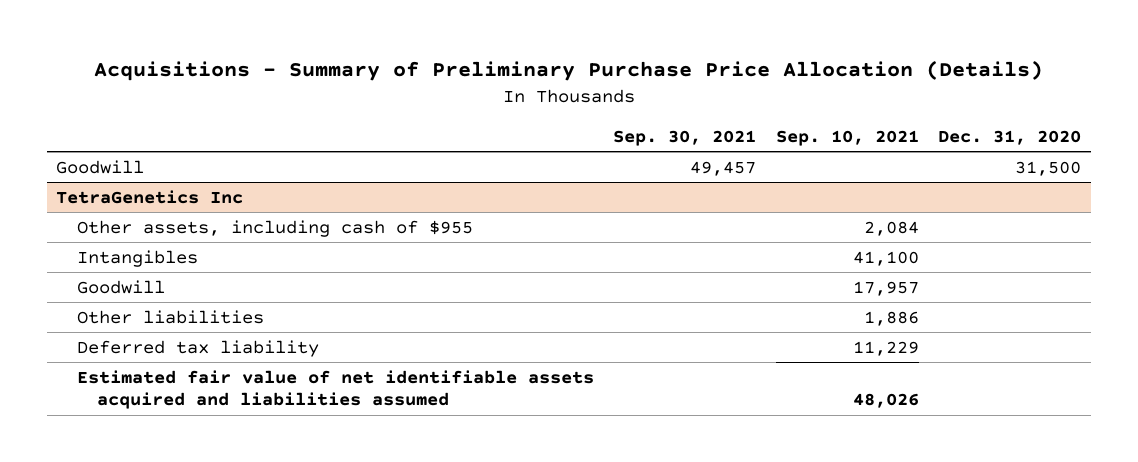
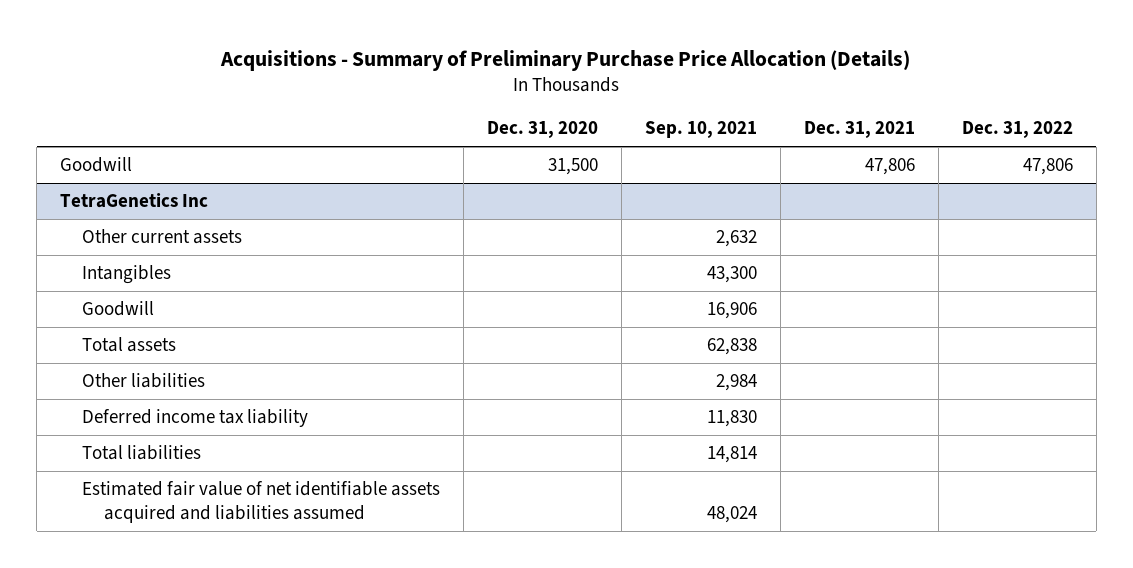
[613,129,757,146] Sep. 30, 2021 -> none
none -> [803,121,915,139] Dec. 31, 2021
none -> [961,121,1073,139] Dec. 31, 2022
[76,219,473,237] Other assets, including cash of $955 -> [81,229,242,245] Other current assets
[863,220,919,236] 2,084 -> [715,230,757,248] 2,632
[852,250,919,266] 41,100 -> [706,266,757,284] 43,300
[852,280,919,296] 17,957 -> [706,302,757,320] 16,906
none -> [81,337,176,353] Total assets
[863,310,919,326] 1,886 -> [715,374,757,392] 2,984
[76,339,319,357] Deferred tax liability -> [81,409,308,428] Deferred income tax liability
[852,340,919,356] 11,229 -> [706,410,757,428] 11,830
none -> [81,445,201,461] Total liabilities
[852,393,919,409] 48,026 -> [706,505,757,523] 48,024

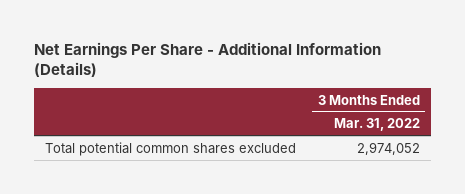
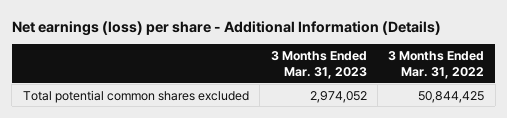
[34,41,382,78] Net Earnings Per Share - Additional Information (Details) -> [11,20,441,36] Net earnings (loss) per share - Additional Information (Details)
none -> [270,51,367,80] 3 Months Ended Mar. 31, 2023
[356,141,420,155] 2,974,052 -> [418,90,485,103] 50,844,425

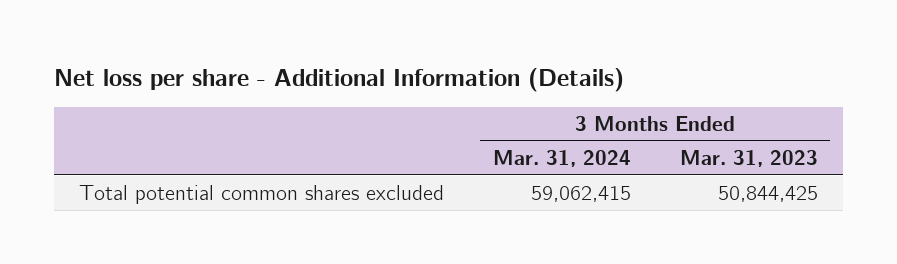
[11,20,441,36] Net earnings (loss) per share - Additional Information (Details) -> [53,68,624,93] Net loss per share - Additional Information (Details)
[388,51,485,80] 3 Months Ended Mar. 31, 2022 -> none
none -> [492,150,631,168] Mar. 31, 2024
[309,90,367,103] 2,974,052 -> [717,186,818,203] 50,844,425

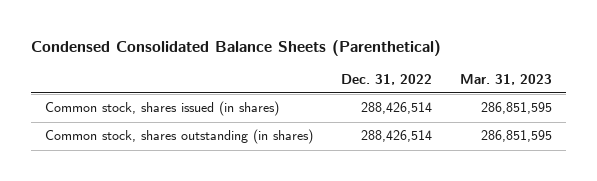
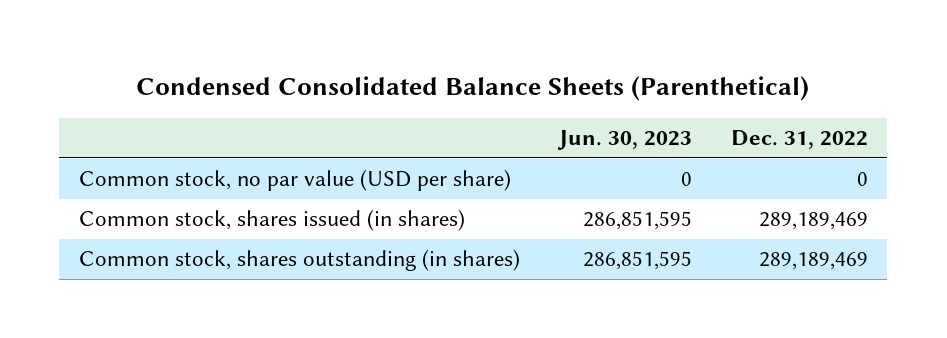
[459,73,552,85] Mar. 31, 2023 -> none
none -> [556,130,692,151] Jun. 30, 2023
none -> [78,169,511,192] Common stock, no par value (USD per share)
[360,102,432,115] 288,426,514 -> [758,212,868,231] 289,189,469
[360,130,432,143] 288,426,514 -> [758,252,868,271] 289,189,469

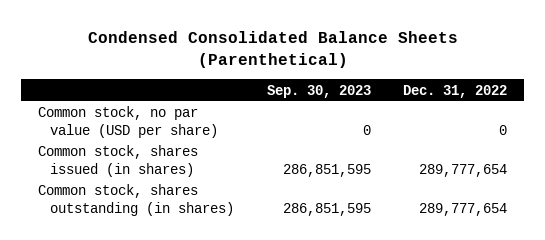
[556,130,692,151] Jun. 30, 2023 -> none
none -> [266,84,371,98] Sep. 30, 2023
[758,212,868,231] 289,189,469 -> [419,164,508,178] 289,777,654
[758,252,868,271] 289,189,469 -> [419,203,508,217] 289,777,654

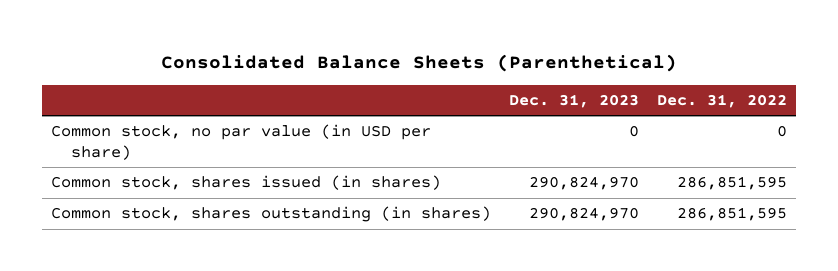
[87,31,458,69] Condensed Consolidated Balance Sheets (Parenthetical) -> [160,53,677,72] Consolidated Balance Sheets (Parenthetical)
[266,84,371,98] Sep. 30, 2023 -> none
none -> [508,93,639,108] Dec. 31, 2023
[37,106,219,139] Common stock, no par value (USD per share) -> [50,124,431,160] Common stock, no par value (in USD per share)
[419,164,508,178] 289,777,654 -> [677,176,788,191] 286,851,595
[419,203,508,217] 289,777,654 -> [677,207,788,222] 286,851,595

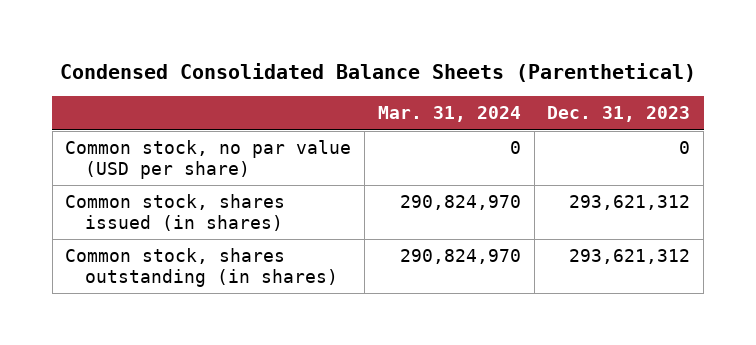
[160,53,677,72] Consolidated Balance Sheets (Parenthetical) -> [59,62,696,82] Condensed Consolidated Balance Sheets (Parenthetical)
[657,93,788,108] Dec. 31, 2022 -> none
none -> [377,106,521,123] Mar. 31, 2024
[50,124,431,160] Common stock, no par value (in USD per share) -> [65,140,352,179] Common stock, no par value (USD per share)
[528,176,639,191] 290,824,970 -> [569,195,691,211] 293,621,312
[528,207,639,222] 290,824,970 -> [569,249,691,265] 293,621,312

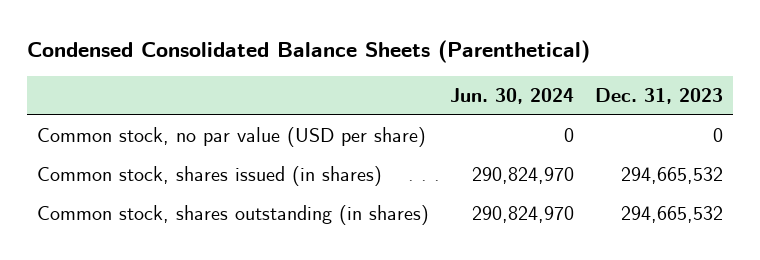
[377,106,521,123] Mar. 31, 2024 -> none
none -> [449,88,574,105] Jun. 30, 2024
[569,195,691,211] 293,621,312 -> [620,167,723,185] 294,665,532
[569,249,691,265] 293,621,312 -> [620,206,723,224] 294,665,532

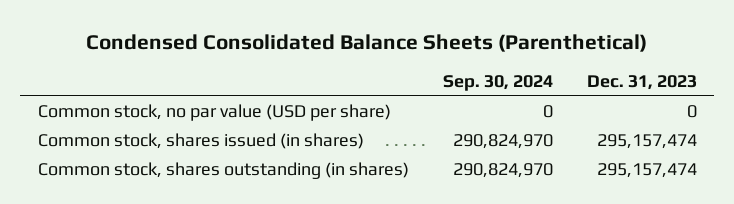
[449,88,574,105] Jun. 30, 2024 -> none
none -> [442,75,553,92] Sep. 30, 2024
[620,167,723,185] 294,665,532 -> [596,134,697,150] 295,157,474
[620,206,723,224] 294,665,532 -> [596,163,697,179] 295,157,474

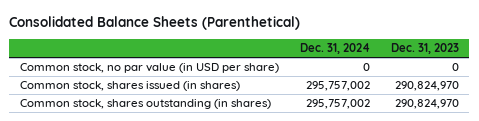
[86,33,648,52] Condensed Consolidated Balance Sheets (Parenthetical) -> [9,16,301,31] Consolidated Balance Sheets (Parenthetical)
[442,75,553,92] Sep. 30, 2024 -> none
none -> [299,43,370,55] Dec. 31, 2024
[37,104,391,122] Common stock, no par value (USD per share) -> [19,63,279,74] Common stock, no par value (in USD per share)
[596,134,697,150] 295,157,474 -> [394,81,459,92] 290,824,970
[596,163,697,179] 295,157,474 -> [394,99,459,110] 290,824,970

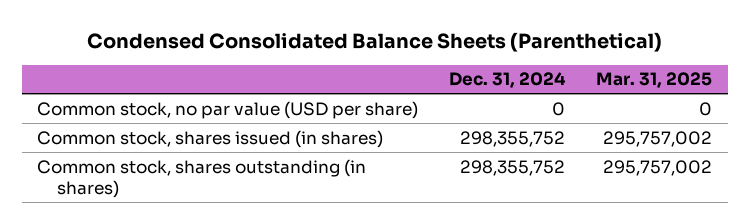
[9,16,301,31] Consolidated Balance Sheets (Parenthetical) -> [86,31,662,52] Condensed Consolidated Balance Sheets (Parenthetical)
[390,43,459,55] Dec. 31, 2023 -> none
none -> [596,72,713,89] Mar. 31, 2025
[19,63,279,74] Common stock, no par value (in USD per share) -> [37,100,419,119] Common stock, no par value (USD per share)
[305,81,370,92] 295,757,002 -> [460,130,566,147] 298,355,752
[305,99,370,110] 295,757,002 -> [460,159,566,176] 298,355,752

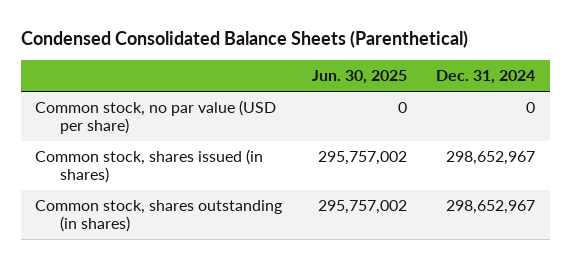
[596,72,713,89] Mar. 31, 2025 -> none
none -> [311,70,407,85] Jun. 30, 2025
[460,130,566,147] 298,355,752 -> [446,150,536,165] 298,652,967
[460,159,566,176] 298,355,752 -> [446,199,536,214] 298,652,967

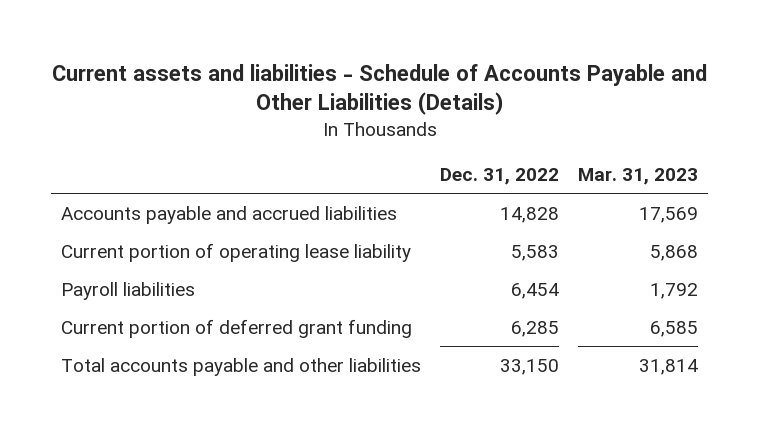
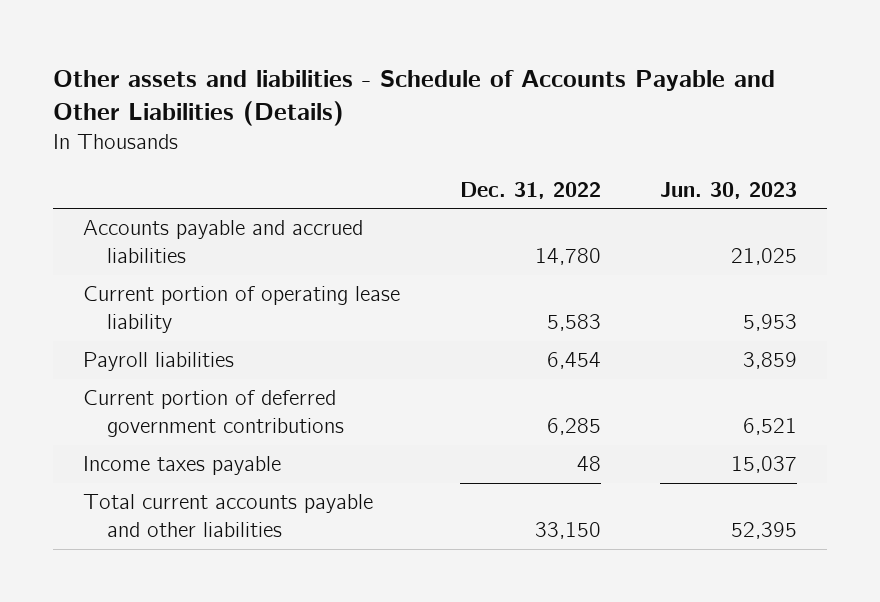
[51,63,707,116] Current assets and liabilities - Schedule of Accounts Payable and Other Liabilities (Details) -> [53,69,776,126] Other assets and liabilities - Schedule of Accounts Payable and Other Liabilities (Details)
[578,168,699,186] Mar. 31, 2023 -> none
none -> [660,181,798,199] Jun. 30, 2023
[500,206,560,223] 14,828 -> [534,248,601,266] 14,780
[60,318,412,338] Current portion of deferred grant funding -> [83,390,345,438] Current portion of deferred government contributions
none -> [83,456,282,476] Income taxes payable
[60,357,421,376] Total accounts payable and other liabilities -> [83,494,374,538] Total current accounts payable and other liabilities

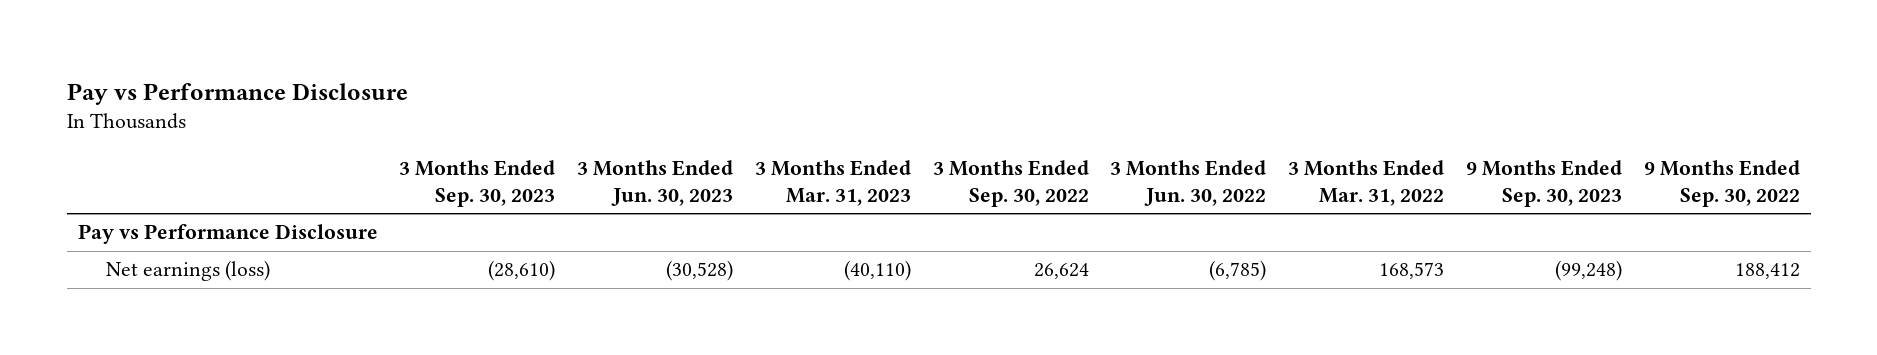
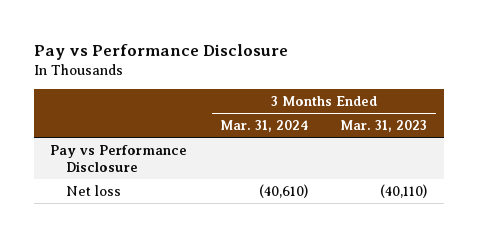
[399,160,556,207] 3 Months Ended Sep. 30, 2023 -> none
[577,160,734,206] 3 Months Ended Jun. 30, 2023 -> none
[932,160,1089,207] 3 Months Ended Sep. 30, 2022 -> none
[1110,160,1267,206] 3 Months Ended Jun. 30, 2022 -> none
[1288,160,1445,206] 3 Months Ended Mar. 31, 2022 -> none
[1465,160,1622,207] 9 Months Ended Sep. 30, 2023 -> none
[1643,160,1800,207] 9 Months Ended Sep. 30, 2022 -> none
none -> [219,120,308,133] Mar. 31, 2024
[106,260,271,282] Net earnings (loss) -> [66,184,122,196] Net loss

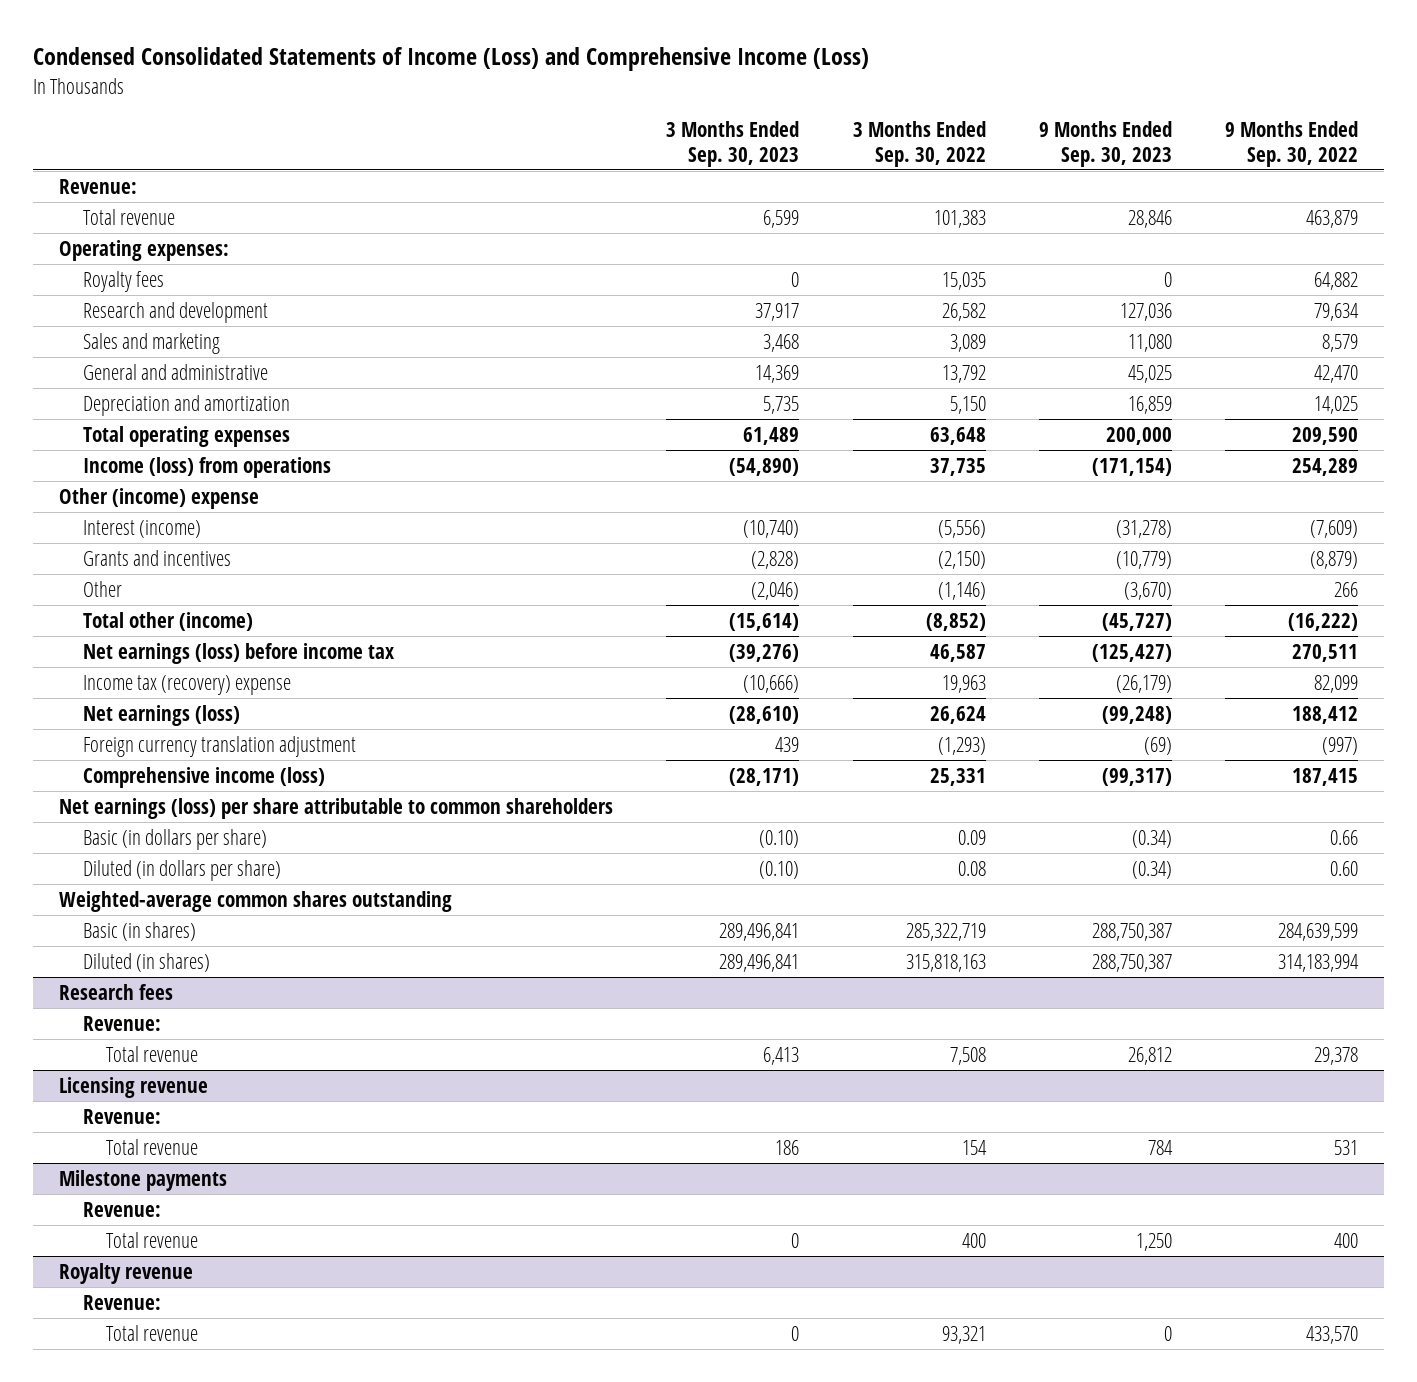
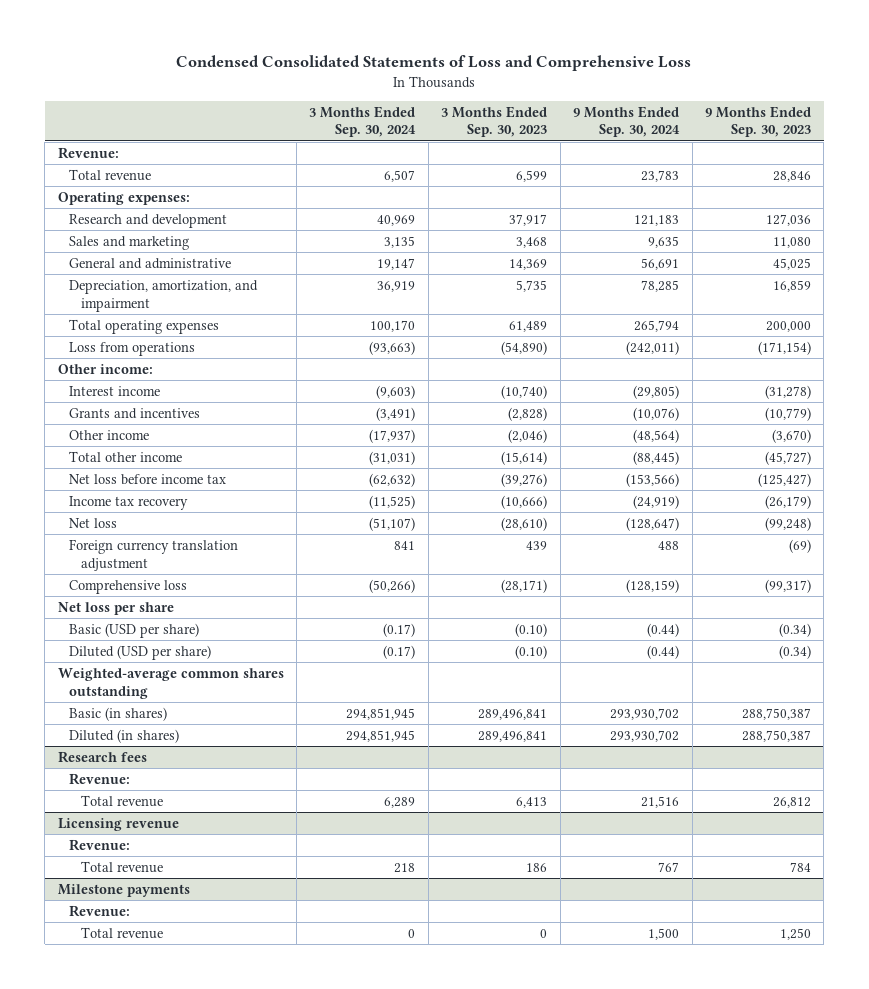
[32,47,869,72] Condensed Consolidated Statements of Income (Loss) and Comprehensive Income (Loss) -> [176,55,692,72] Condensed Consolidated Statements of Loss and Comprehensive Loss
[852,121,986,168] 3 Months Ended Sep. 30, 2022 -> none
[1224,121,1358,168] 9 Months Ended Sep. 30, 2022 -> none
none -> [309,105,417,138] 3 Months Ended Sep. 30, 2024
none -> [573,105,681,138] 9 Months Ended Sep. 30, 2024
[82,270,164,292] Royalty fees -> none
[82,394,290,416] Depreciation and amortization -> [69,279,259,312] Depreciation, amortization, and impairment
[82,456,331,478] Income (loss) from operations -> [69,341,196,356] Loss from operations
[59,487,260,509] Other (income) expense -> [57,363,153,374] Other income:
[82,519,201,538] Interest (income) -> [69,385,161,396] Interest income
[82,580,122,597] Other -> [69,429,150,440] Other income
[82,611,253,631] Total other (income) -> [69,450,183,462] Total other income
[82,642,394,664] Net earnings (loss) before income tax -> [69,473,227,485] Net loss before income tax
[82,674,291,695] Income tax (recovery) expense -> [69,495,189,510] Income tax recovery
[82,704,240,726] Net earnings (loss) -> [69,517,118,528] Net loss
[82,766,325,788] Comprehensive income (loss) -> [69,579,188,594] Comprehensive loss
[59,797,614,819] Net earnings (loss) per share attributable to common shareholders -> [57,601,174,615] Net loss per share
[82,828,267,850] Basic (in dollars per share) -> [69,622,200,638] Basic (USD per share)
[82,859,281,881] Diluted (in dollars per share) -> [69,644,212,660] Diluted (USD per share)
[59,1262,194,1284] Royalty revenue -> none
[82,1294,161,1310] Revenue: -> none
[106,1324,199,1341] Total revenue -> none

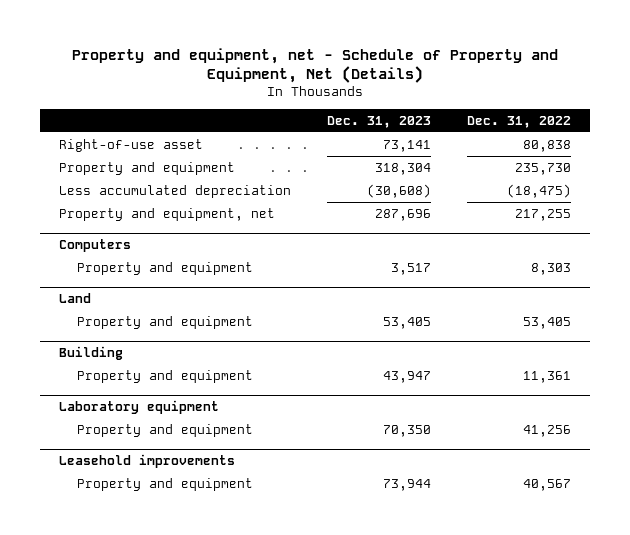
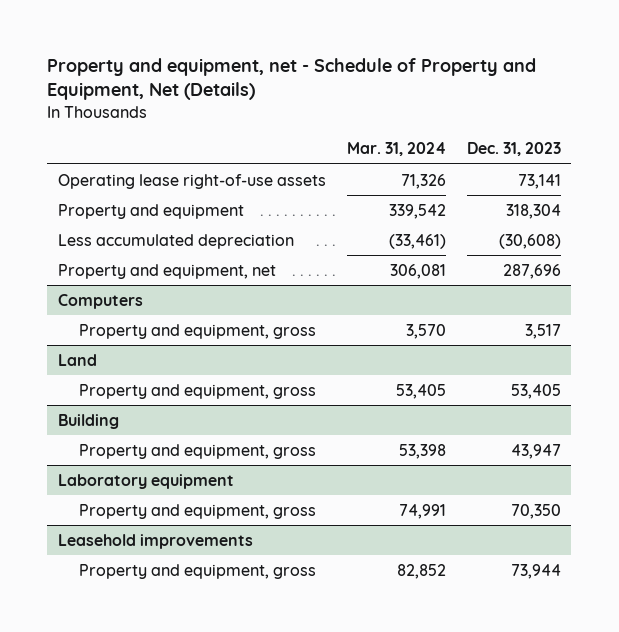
[467,115,572,128] Dec. 31, 2022 -> none
none -> [346,142,446,157] Mar. 31, 2024
[58,139,203,153] Right-of-use asset -> [57,173,326,189] Operating lease right-of-use assets
[77,262,254,276] Property and equipment -> [79,323,317,339] Property and equipment, gross
[77,316,254,330] Property and equipment -> [79,383,317,399] Property and equipment, gross
[77,370,254,384] Property and equipment -> [79,443,317,459] Property and equipment, gross
[77,424,254,438] Property and equipment -> [79,503,317,519] Property and equipment, gross
[77,478,254,492] Property and equipment -> [79,563,317,579] Property and equipment, gross

